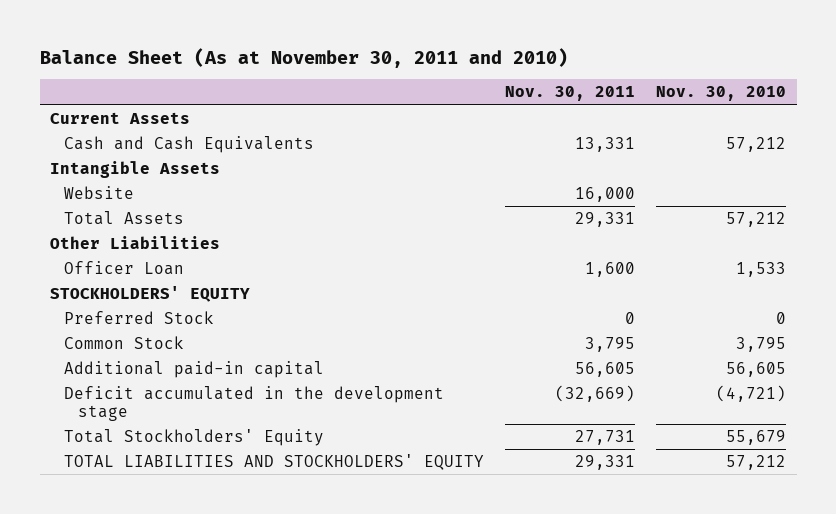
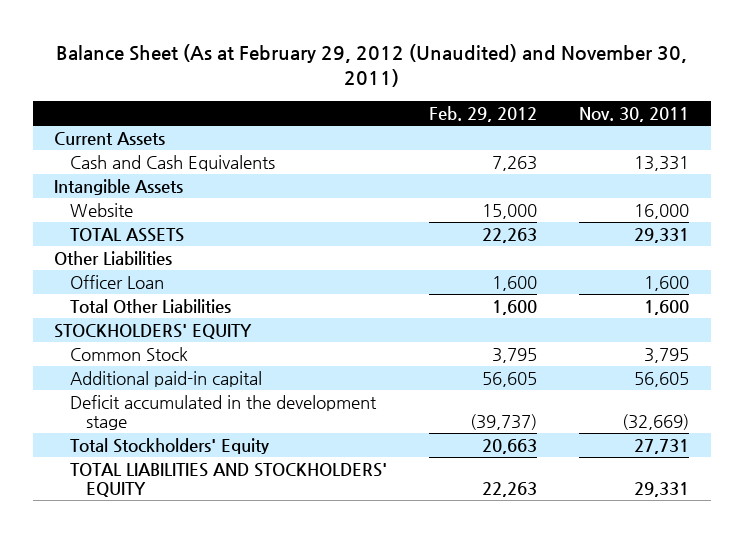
[39,47,568,68] Balance Sheet (As at November 30, 2011 and 2010) -> [55,43,687,88] Balance Sheet (As at February 29, 2012 (Unaudited) and November 30, 2011)
[656,86,787,102] Nov. 30, 2010 -> none
none -> [429,105,538,122] Feb. 29, 2012
[64,211,185,226] Total Assets -> [70,227,185,242] TOTAL ASSETS
none -> [70,298,232,313] Total Other Liabilities
[64,311,215,325] Preferred Stock -> none

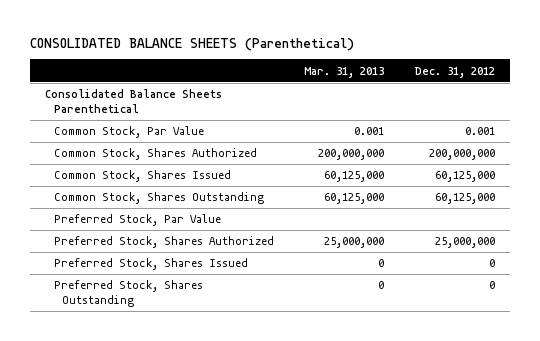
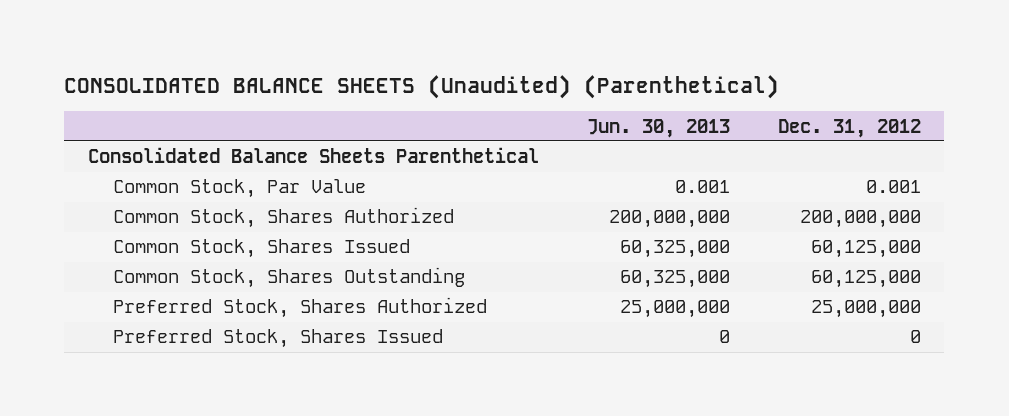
[29,37,354,51] CONSOLIDATED BALANCE SHEETS (Parenthetical) -> [64,74,780,99] CONSOLIDATED BALANCE SHEETS (Unaudited) (Parenthetical)
[304,66,385,78] Mar. 31, 2013 -> none
none -> [586,118,730,138] Jun. 30, 2013
[53,214,221,227] Preferred Stock, Par Value -> none
[53,280,203,307] Preferred Stock, Shares Outstanding -> none

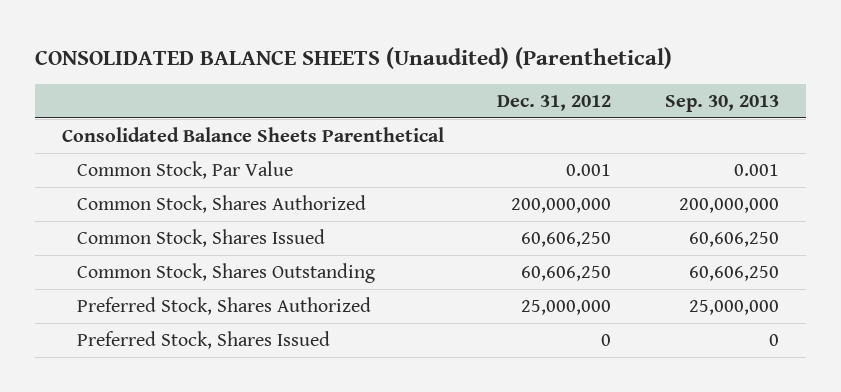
[586,118,730,138] Jun. 30, 2013 -> none
none -> [665,95,780,113] Sep. 30, 2013
[810,240,921,259] 60,125,000 -> [521,231,612,247] 60,606,250
[810,270,921,289] 60,125,000 -> [521,265,612,281] 60,606,250

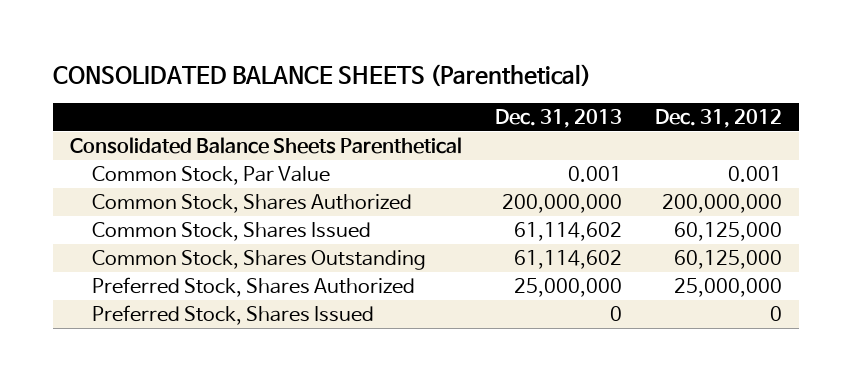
[34,46,672,69] CONSOLIDATED BALANCE SHEETS (Unaudited) (Parenthetical) -> [52,64,591,88] CONSOLIDATED BALANCE SHEETS (Parenthetical)
[665,95,780,113] Sep. 30, 2013 -> none
none -> [494,108,622,128] Dec. 31, 2013
[521,231,612,247] 60,606,250 -> [674,222,783,242] 60,125,000
[521,265,612,281] 60,606,250 -> [674,250,783,270] 60,125,000

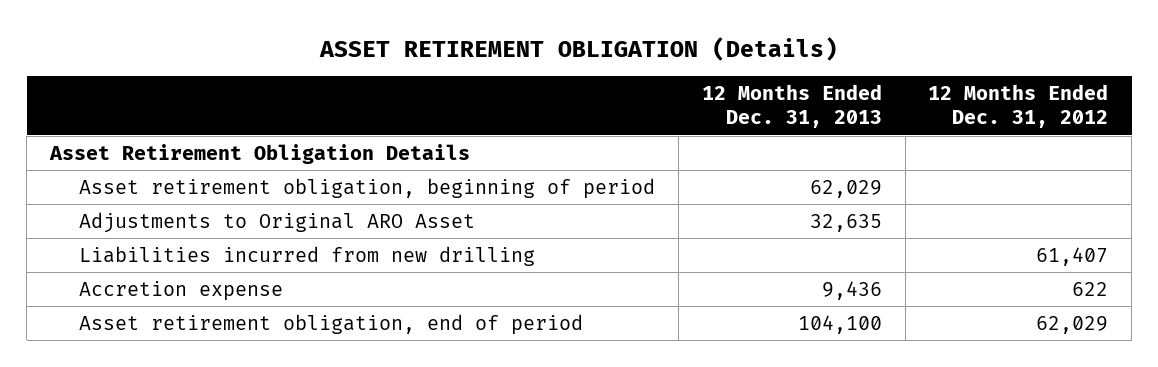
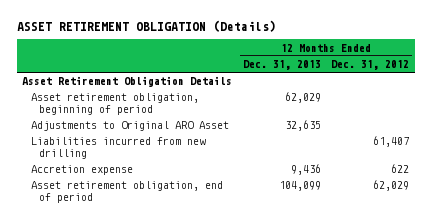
[797,314,882,334] 104,100 -> [278,181,321,192] 104,099

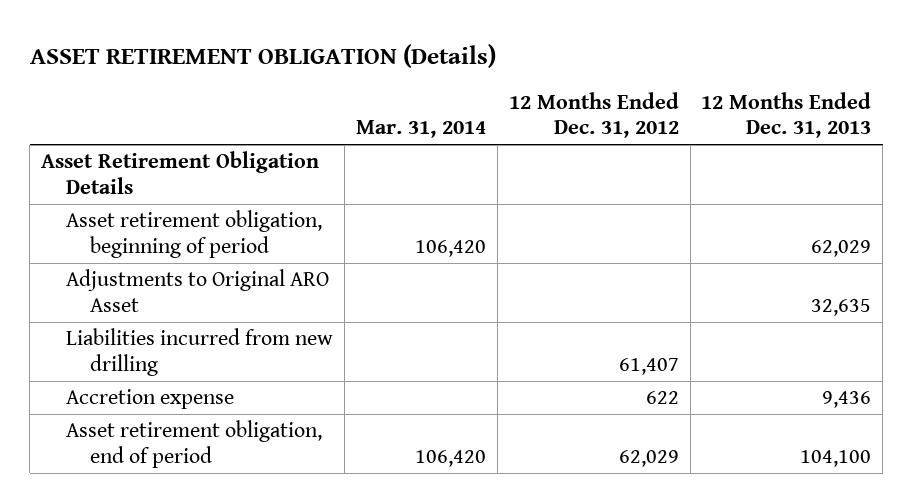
none -> [355,120,486,139] Mar. 31, 2014
[278,181,321,192] 104,099 -> [800,450,872,468] 104,100

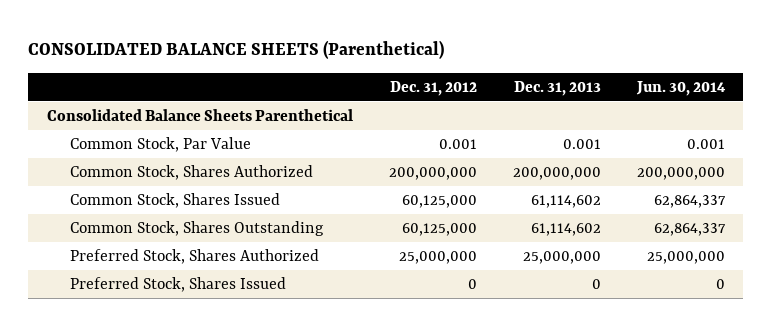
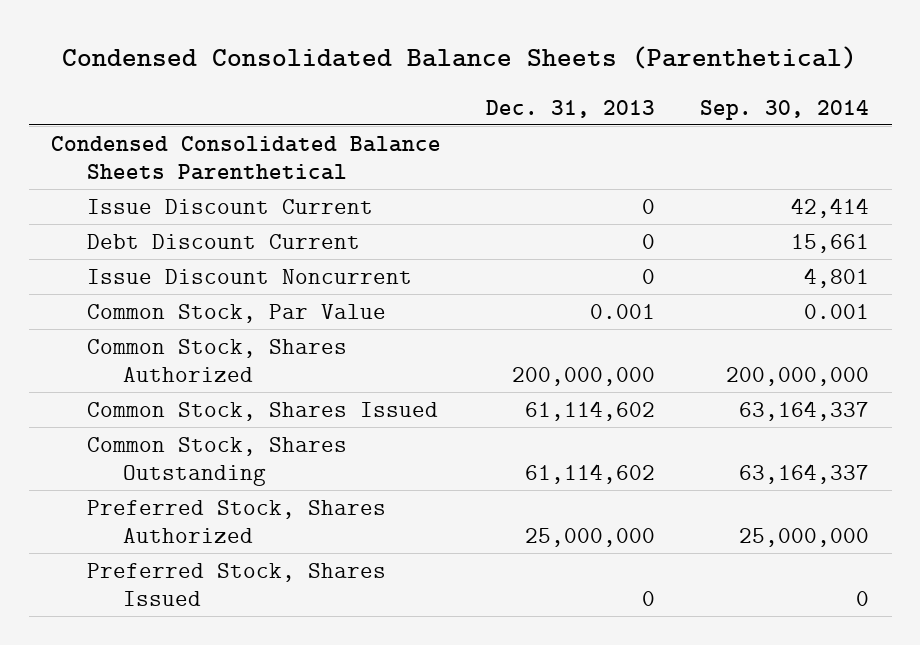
[28,40,445,60] CONSOLIDATED BALANCE SHEETS (Parenthetical) -> [62,46,858,70] Condensed Consolidated Balance Sheets (Parenthetical)
[389,80,477,96] Dec. 31, 2012 -> none
[636,80,727,96] Jun. 30, 2014 -> none
none -> [700,99,870,120] Sep. 30, 2014
[46,108,353,121] Consolidated Balance Sheets Parenthetical -> [51,135,442,181] Condensed Consolidated Balance Sheets Parenthetical
none -> [87,198,374,214] Issue Discount Current
none -> [87,233,361,249] Debt Discount Current
none -> [87,268,413,284] Issue Discount Noncurrent

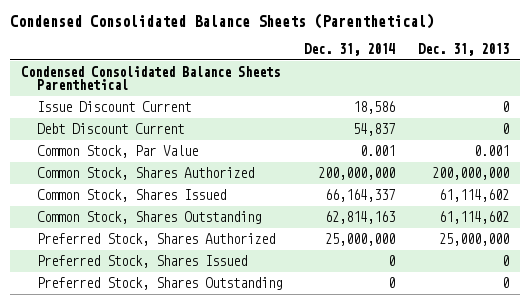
[700,99,870,120] Sep. 30, 2014 -> none
none -> [304,43,396,57] Dec. 31, 2014
[87,268,413,284] Issue Discount Noncurrent -> none
none -> [37,276,283,290] Preferred Stock, Shares Outstanding

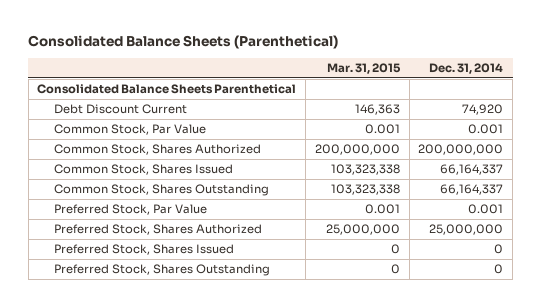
[10,13,435,30] Condensed Consolidated Balance Sheets (Parenthetical) -> [28,35,339,50] Consolidated Balance Sheets (Parenthetical)
[417,43,509,57] Dec. 31, 2013 -> none
none -> [326,63,401,75] Mar. 31, 2015
[37,100,192,112] Issue Discount Current -> none
[21,65,281,91] Condensed Consolidated Balance Sheets Parenthetical -> [37,84,297,95] Consolidated Balance Sheets Parenthetical
[353,122,396,136] 54,837 -> [462,104,504,116] 74,920
[325,210,396,224] 62,814,163 -> [440,184,504,196] 66,164,337
none -> [54,204,208,216] Preferred Stock, Par Value

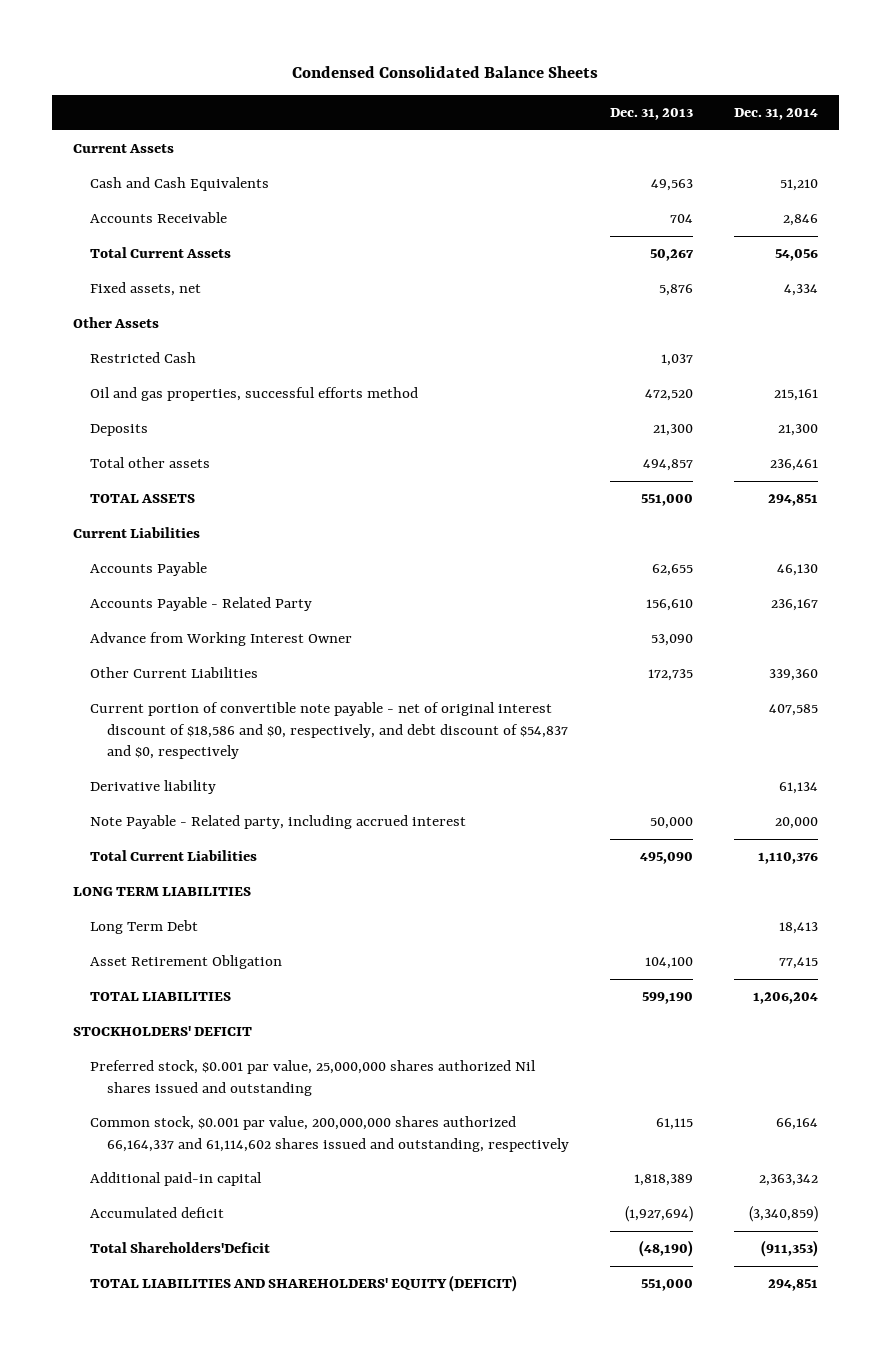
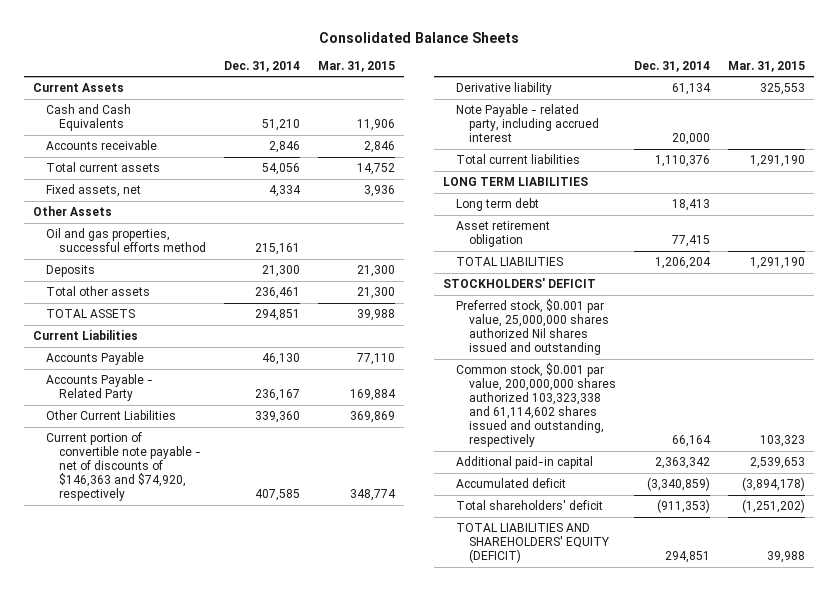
[292,66,599,79] Condensed Consolidated Balance Sheets -> [319,31,520,43] Consolidated Balance Sheets
[610,107,694,120] Dec. 31, 2013 -> none
none -> [317,61,395,73] Mar. 31, 2015
[89,212,227,224] Accounts Receivable -> [45,140,157,151] Accounts receivable
[89,247,231,259] Total Current Assets -> [45,162,160,173] Total current assets
[89,352,196,364] Restricted Cash -> none
[89,632,352,647] Advance from Working Interest Owner -> none
[89,702,569,760] Current portion of convertible note payable - net of original interest discount of $18,586 and $0, respectively, and debt discount of $54,837 and $0, respectively -> [45,432,201,502] Current portion of convertible note payable - net of discounts of $146,363 and $74,920, respectively
[89,815,466,830] Note Payable - Related party, including accrued interest -> [456,104,600,143] Note Payable - related party, including accrued interest
[89,850,257,862] Total Current Liabilities -> [456,154,581,165] Total current liabilities
[89,920,198,935] Long Term Debt -> [456,198,540,212] Long term debt
[89,955,282,970] Asset Retirement Obligation -> [456,221,551,248] Asset retirement obligation
[89,1116,570,1152] Common stock, $0.001 par value, 200,000,000 shares authorized 66,164,337 and 61,114,602 shares issued and outstanding, respectively -> [456,363,617,448] Common stock, $0.001 par value, 200,000,000 shares authorized 103,323,338 and 61,114,602 shares issued and outstanding, respectively
[89,1242,270,1254] Total Shareholders'Deficit -> [456,500,604,511] Total shareholders' deficit

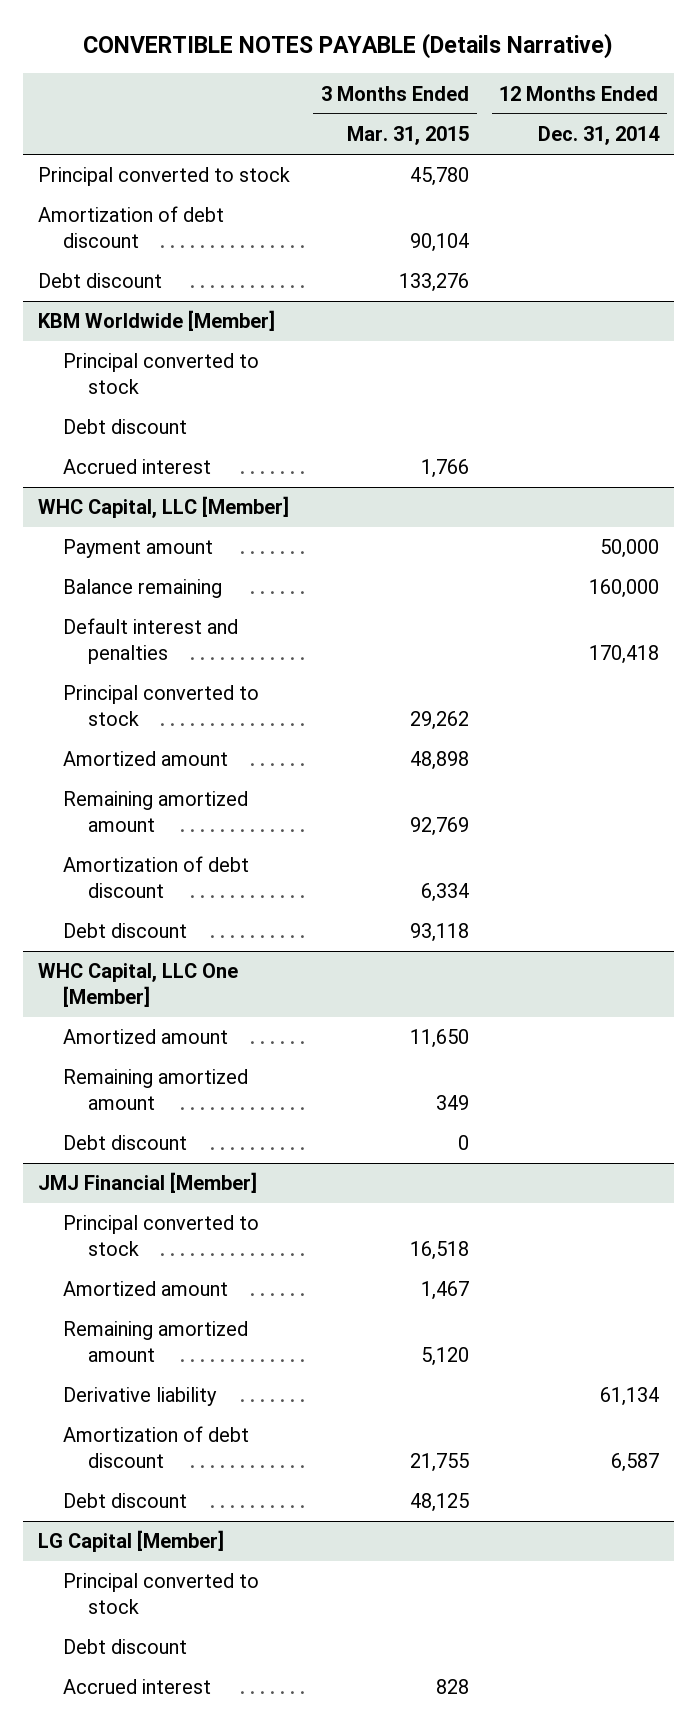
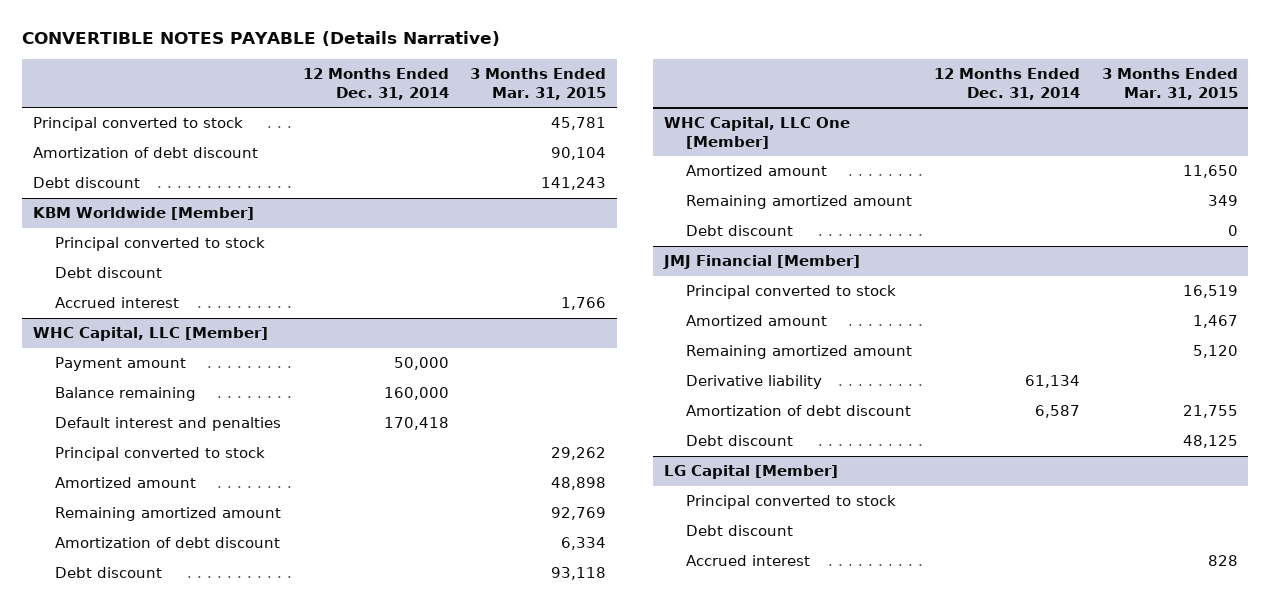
[409,167,469,187] 45,780 -> [551,117,607,131] 45,781
[398,273,469,293] 133,276 -> [541,177,607,191] 141,243
[409,1240,469,1260] 16,518 -> [1182,285,1238,299] 16,519

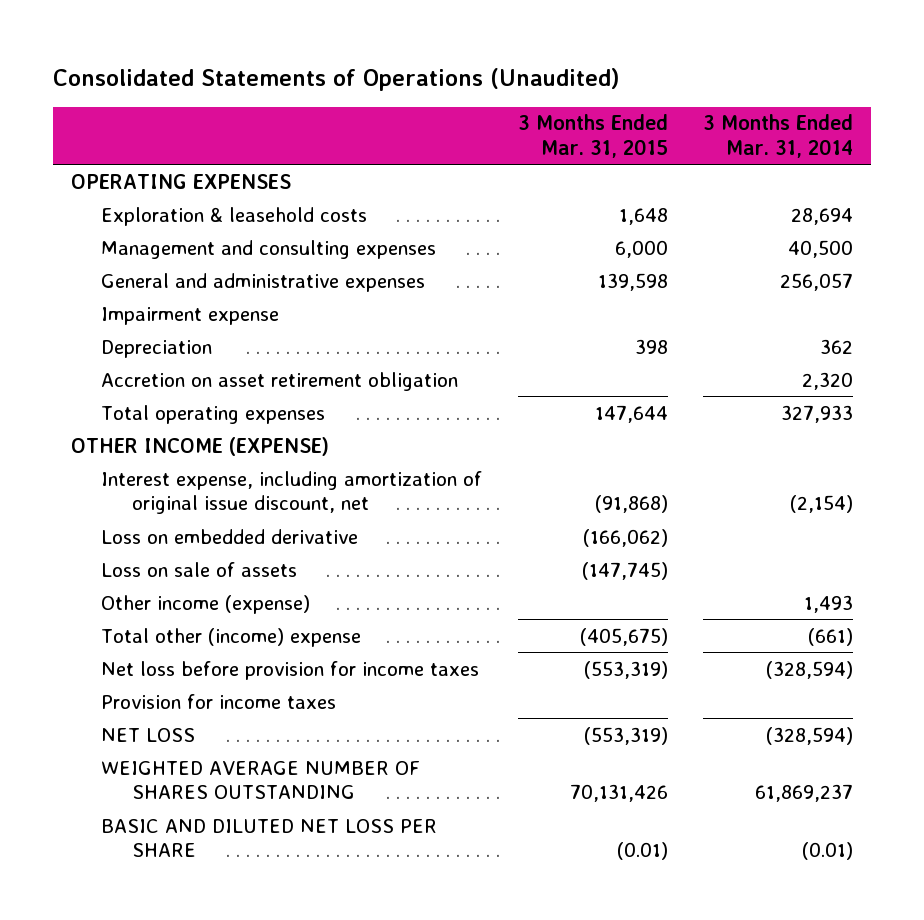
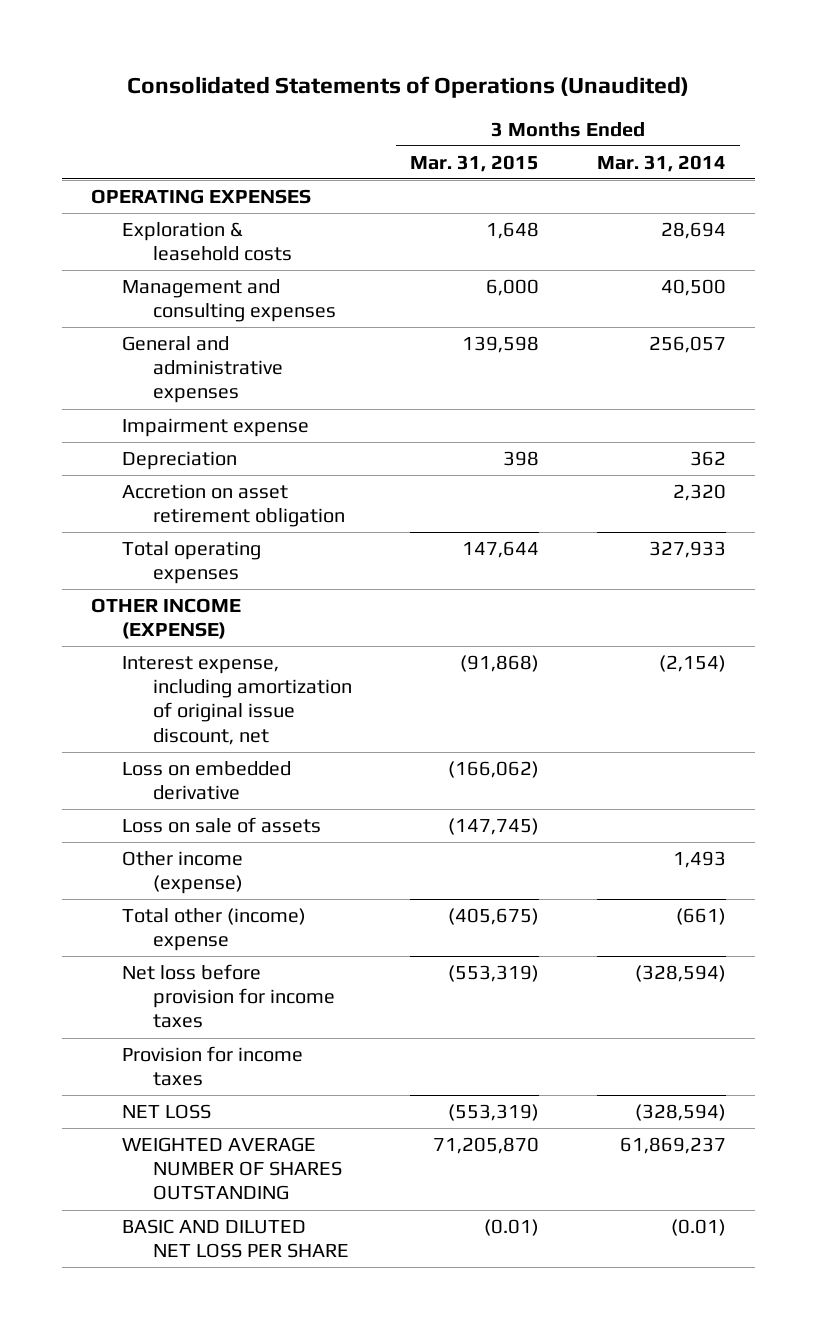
[569,784,668,803] 70,131,426 -> [433,1137,540,1155] 71,205,870

